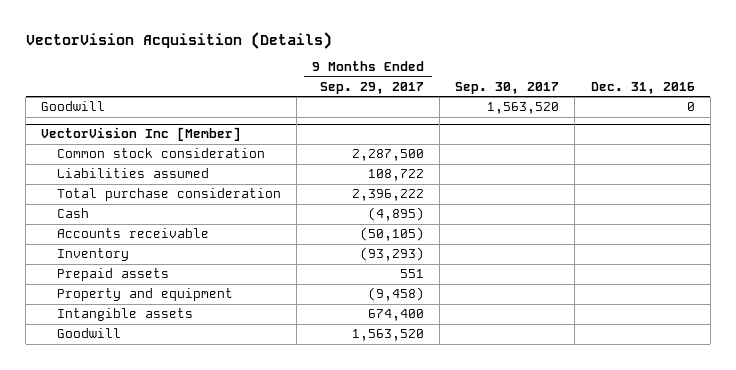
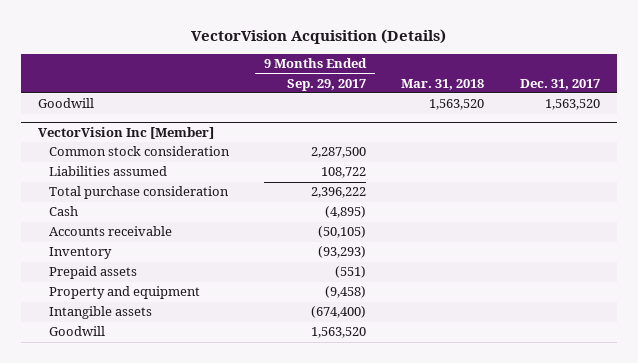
[455,81,560,94] Sep. 30, 2017 -> none
[590,81,695,94] Dec. 31, 2016 -> none
none -> [401,78,485,90] Mar. 31, 2018
none -> [519,78,600,90] Dec. 31, 2017
[399,269,424,279] 551 -> [335,266,367,279] (551)
[367,309,424,322] 674,400 -> [311,306,367,319] (674,400)

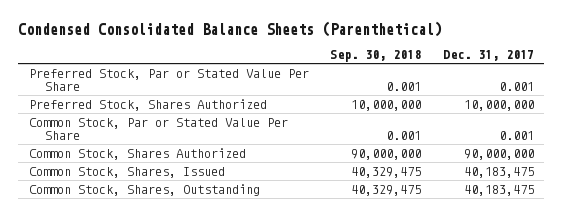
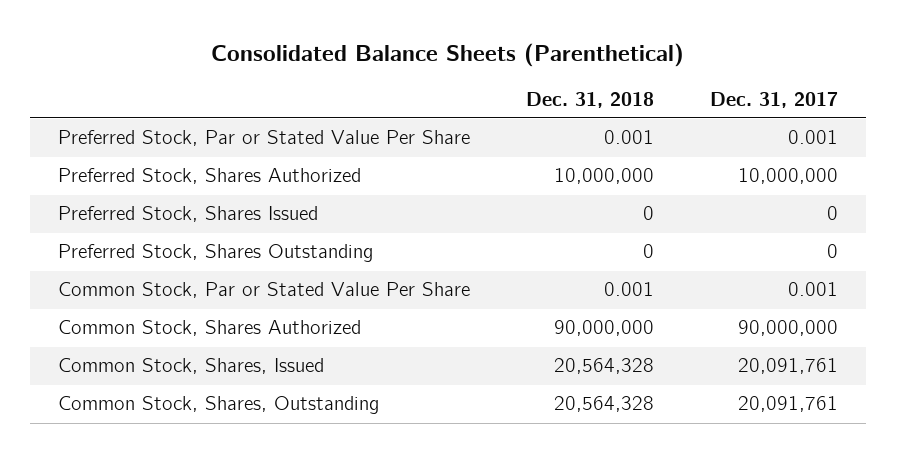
[17,20,442,37] Condensed Consolidated Balance Sheets (Parenthetical) -> [211,42,685,67] Consolidated Balance Sheets (Parenthetical)
[330,50,422,63] Sep. 30, 2018 -> none
none -> [526,91,655,108] Dec. 31, 2018
none -> [58,206,319,223] Preferred Stock, Shares Issued
none -> [58,244,374,263] Preferred Stock, Shares Outstanding
[463,167,534,179] 40,183,475 -> [738,358,839,375] 20,091,761
[463,185,534,197] 40,183,475 -> [738,396,839,413] 20,091,761

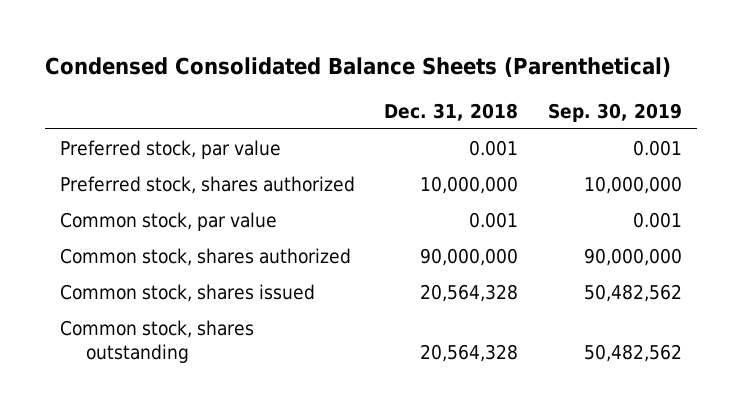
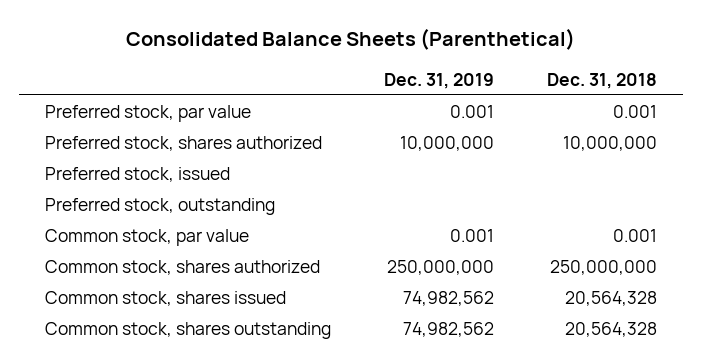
[44,56,671,77] Condensed Consolidated Balance Sheets (Parenthetical) -> [126,28,576,51] Consolidated Balance Sheets (Parenthetical)
[547,102,682,122] Sep. 30, 2019 -> none
none -> [384,72,495,89] Dec. 31, 2019
none -> [45,166,231,182] Preferred stock, issued
none -> [45,197,276,215] Preferred stock, outstanding
[420,247,519,266] 90,000,000 -> [549,259,657,275] 250,000,000

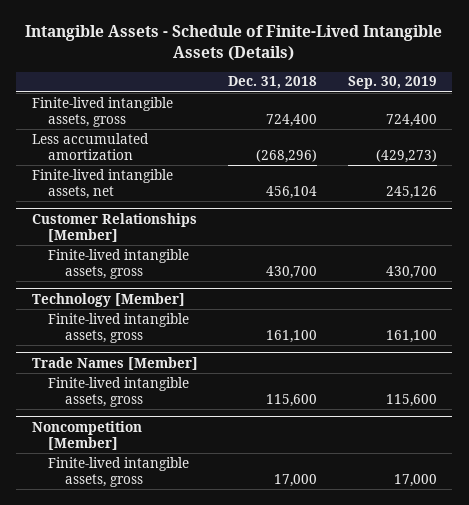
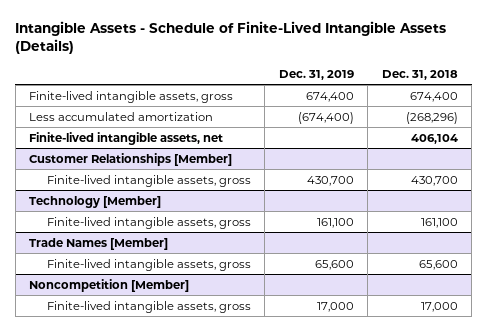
[347,76,437,90] Sep. 30, 2019 -> none
none -> [278,69,354,80] Dec. 31, 2019
[266,113,318,127] 724,400 -> [409,91,458,102] 674,400
[266,185,318,199] 456,104 -> [410,133,458,144] 406,104
[266,393,318,407] 115,600 -> [418,259,458,270] 65,600

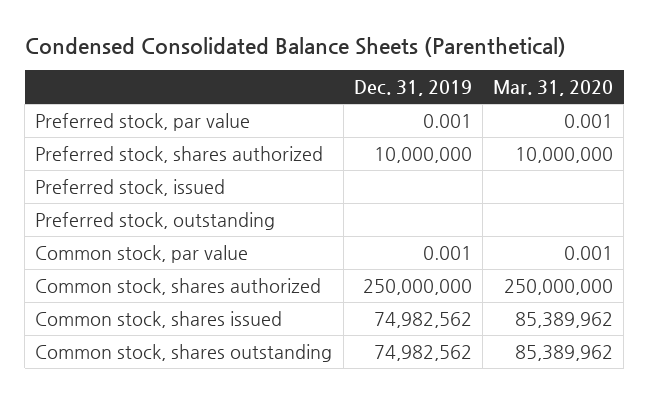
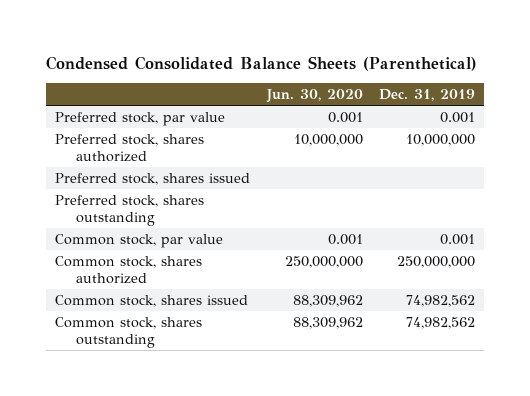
[493,80,614,97] Mar. 31, 2020 -> none
none -> [265,89,363,104] Jun. 30, 2020
[35,178,226,196] Preferred stock, issued -> [54,173,250,186] Preferred stock, shares issued
[35,211,276,230] Preferred stock, outstanding -> [54,195,204,227] Preferred stock, shares outstanding

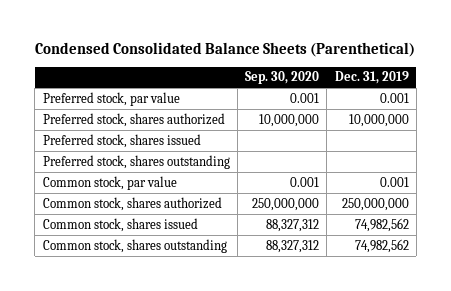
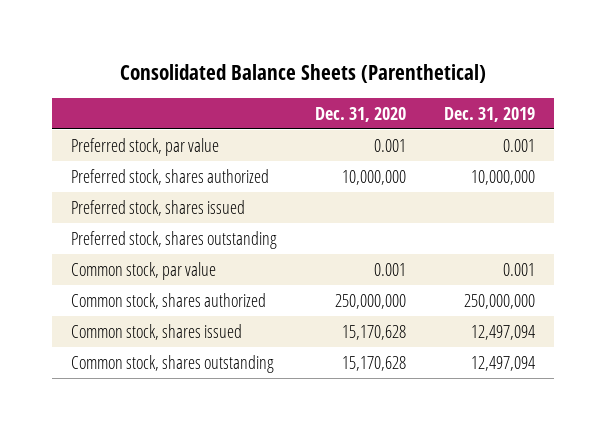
[34,42,415,58] Condensed Consolidated Balance Sheets (Parenthetical) -> [120,63,487,83] Consolidated Balance Sheets (Parenthetical)
[245,71,320,85] Sep. 30, 2020 -> none
none -> [315,106,407,122] Dec. 31, 2020
[354,217,409,232] 74,982,562 -> [471,325,536,341] 12,497,094
[354,238,409,253] 74,982,562 -> [471,356,536,372] 12,497,094

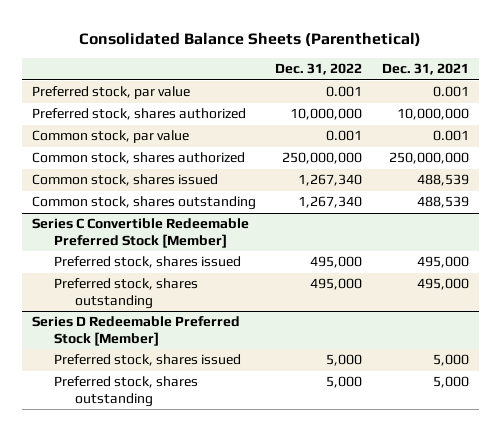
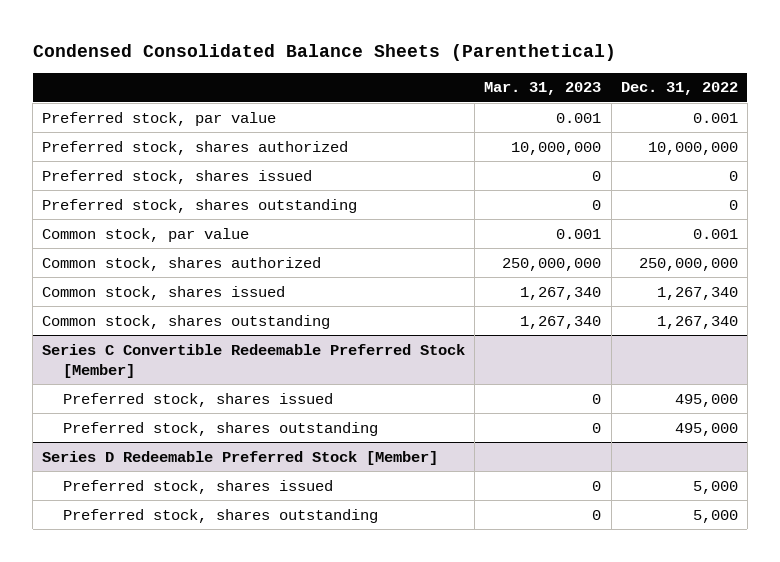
[79,31,422,47] Consolidated Balance Sheets (Parenthetical) -> [32,43,616,61] Condensed Consolidated Balance Sheets (Parenthetical)
[381,63,469,76] Dec. 31, 2021 -> none
none -> [484,82,602,96] Mar. 31, 2023
none -> [42,169,313,184] Preferred stock, shares issued
none -> [42,198,358,213] Preferred stock, shares outstanding

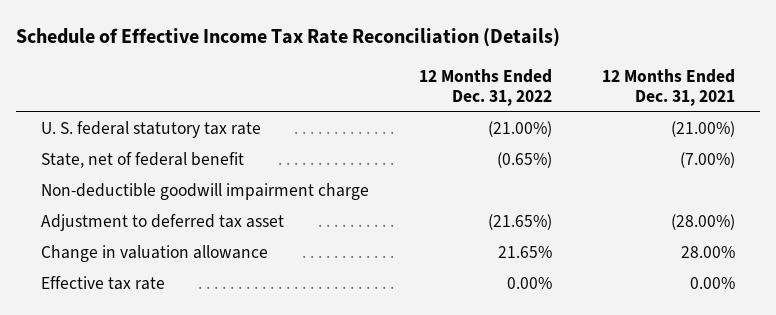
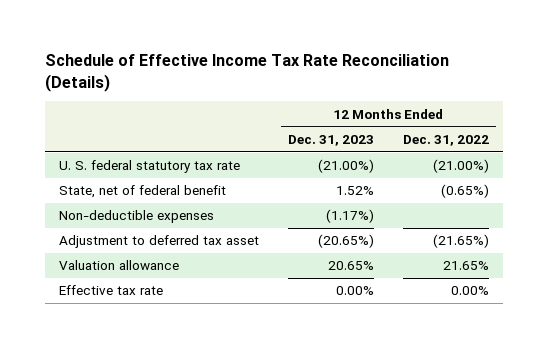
[602,68,736,107] 12 Months Ended Dec. 31, 2021 -> none
none -> [288,134,375,146] Dec. 31, 2023
[41,183,370,201] Non-deductible goodwill impairment charge -> none
none -> [59,210,215,224] Non-deductible expenses
[41,245,269,263] Change in valuation allowance -> [59,260,180,271] Valuation allowance

